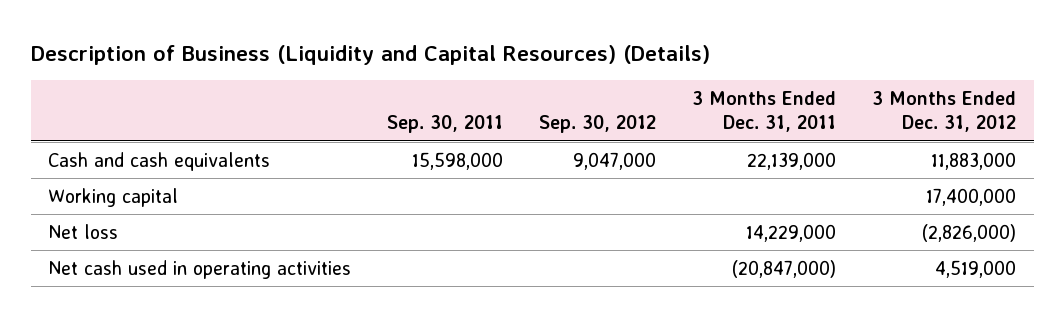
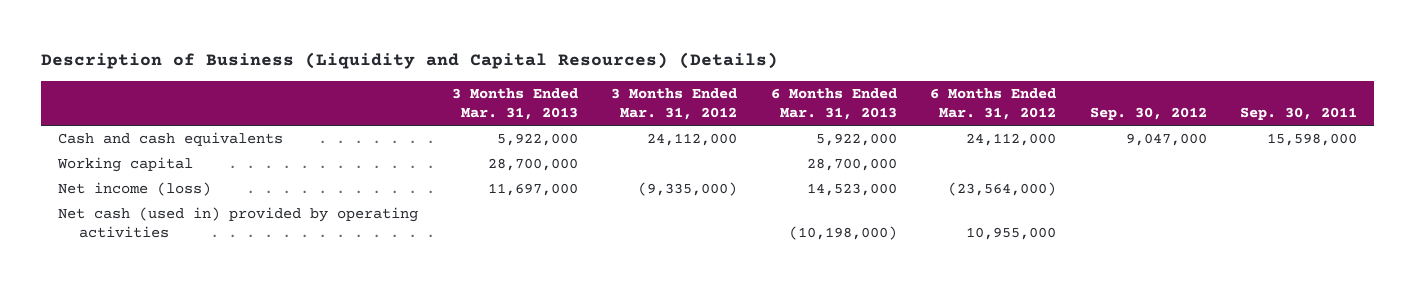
[691,90,836,133] 3 Months Ended Dec. 31, 2011 -> none
[871,90,1016,133] 3 Months Ended Dec. 31, 2012 -> none
none -> [451,88,578,121] 3 Months Ended Mar. 31, 2013
none -> [611,88,738,121] 3 Months Ended Mar. 31, 2012
none -> [770,88,897,121] 6 Months Ended Mar. 31, 2013
none -> [930,88,1057,121] 6 Months Ended Mar. 31, 2012
[48,223,119,239] Net loss -> [58,182,212,197] Net income (loss)
[48,259,352,279] Net cash used in operating activities -> [58,207,419,239] Net cash (used in) provided by operating activities

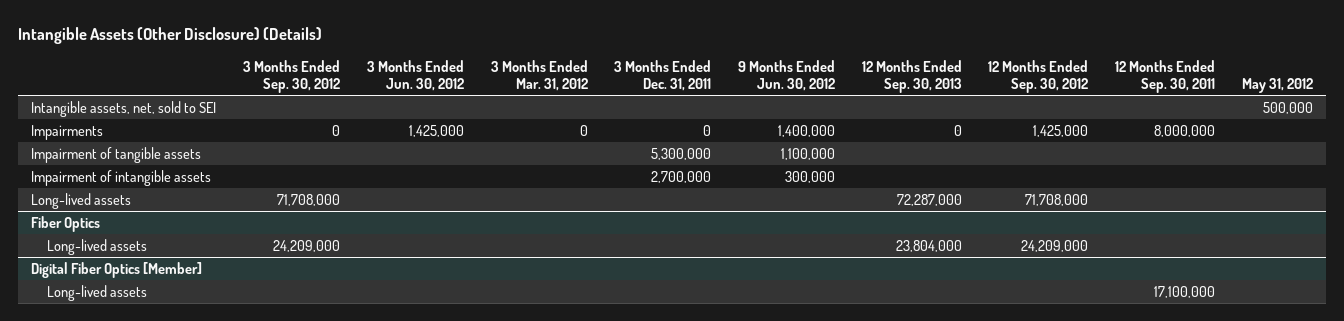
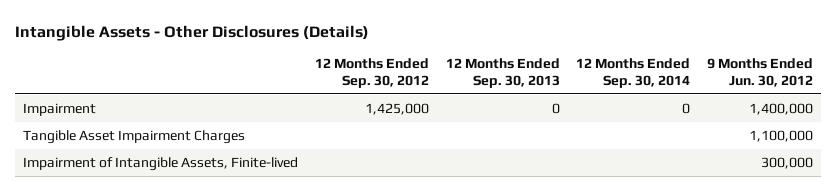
[18,27,323,45] Intangible Assets (Other Disclosure) (Details) -> [15,24,370,41] Intangible Assets - Other Disclosures (Details)
[243,59,341,93] 3 Months Ended Sep. 30, 2012 -> none
[366,59,464,91] 3 Months Ended Jun. 30, 2012 -> none
[490,59,588,91] 3 Months Ended Mar. 31, 2012 -> none
[614,59,712,91] 3 Months Ended Dec. 31, 2011 -> none
[1115,59,1216,93] 12 Months Ended Sep. 30, 2011 -> none
[1241,77,1313,93] May 31, 2012 -> none
none -> [576,58,691,88] 12 Months Ended Sep. 30, 2014
[31,100,217,117] Intangible assets, net, sold to SEI -> none
[31,192,132,209] Long-lived assets -> none
[31,215,101,232] Fiber Optics -> none
[46,238,147,255] Long-lived assets -> none
[31,261,203,278] Digital Fiber Optics [Member] -> none
[46,284,147,301] Long-lived assets -> none
[31,124,104,140] Impairments -> [23,103,97,117] Impairment
[31,146,202,163] Impairment of tangible assets -> [23,130,246,145] Tangible Asset Impairment Charges
[31,169,212,186] Impairment of intangible assets -> [23,157,299,172] Impairment of Intangible Assets, Finite-lived

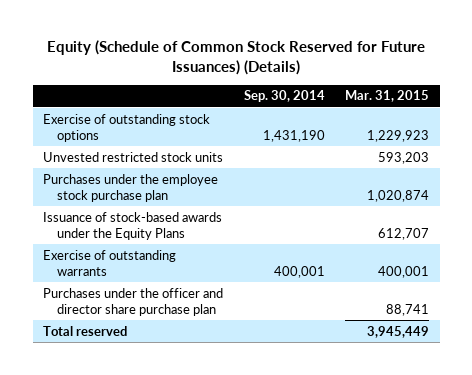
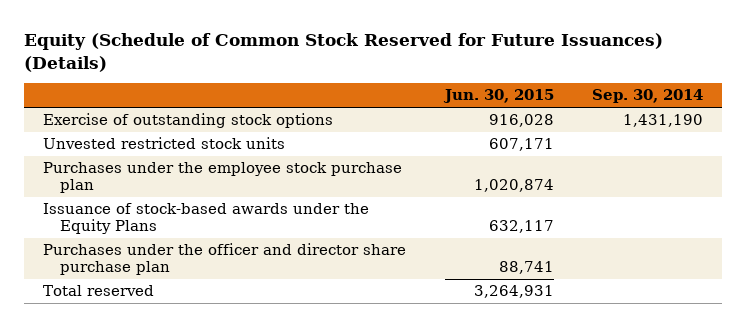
[345,90,430,103] Mar. 31, 2015 -> none
none -> [442,89,554,104] Jun. 30, 2015
[43,249,177,276] Exercise of outstanding warrants -> none

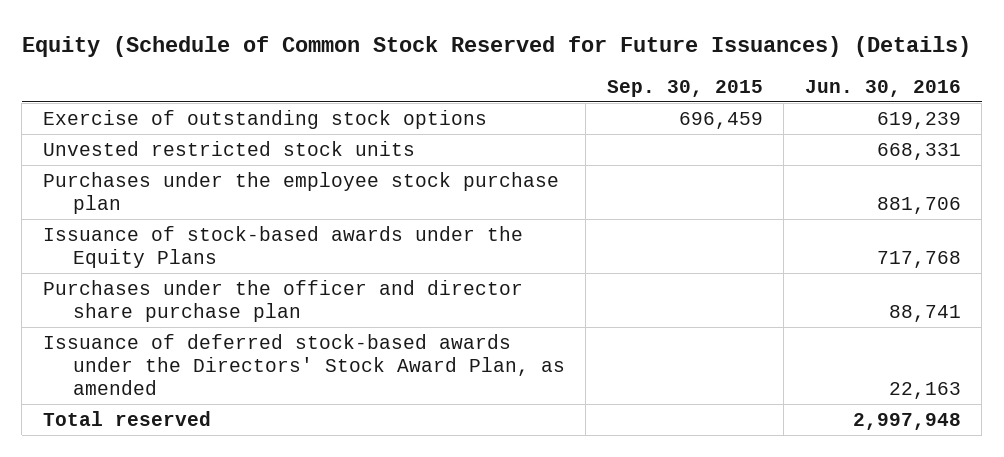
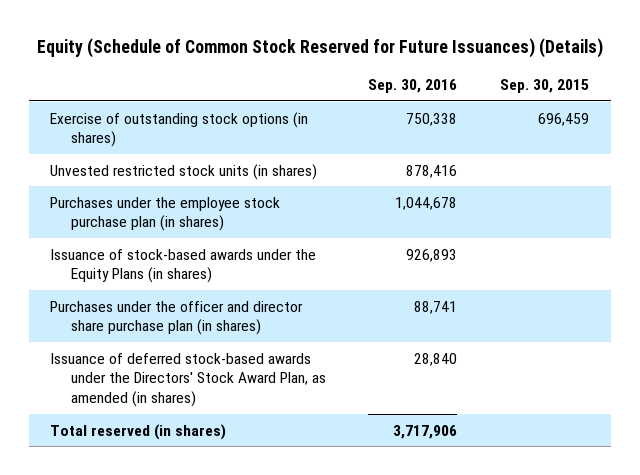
[804,79,961,97] Jun. 30, 2016 -> none
none -> [368,78,458,93] Sep. 30, 2016
[42,109,487,129] Exercise of outstanding stock options -> [50,111,309,148] Exercise of outstanding stock options (in shares)
[42,140,415,156] Unvested restricted stock units -> [50,163,318,180] Unvested restricted stock units (in shares)
[42,171,559,214] Purchases under the employee stock purchase plan -> [50,196,281,232] Purchases under the employee stock purchase plan (in shares)
[42,225,523,268] Issuance of stock-based awards under the Equity Plans -> [50,248,317,284] Issuance of stock-based awards under the Equity Plans (in shares)
[42,279,523,322] Purchases under the officer and director share purchase plan -> [50,300,304,336] Purchases under the officer and director share purchase plan (in shares)
[42,333,565,395] Issuance of deferred stock-based awards under the Directors' Stock Award Plan, as amended -> [50,352,326,408] Issuance of deferred stock-based awards under the Directors' Stock Award Plan, as amended (in shares)
[42,410,211,426] Total reserved -> [50,423,227,440] Total reserved (in shares)

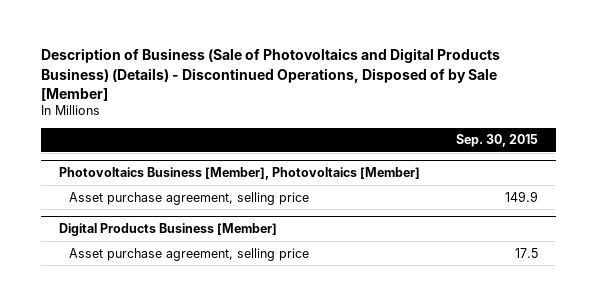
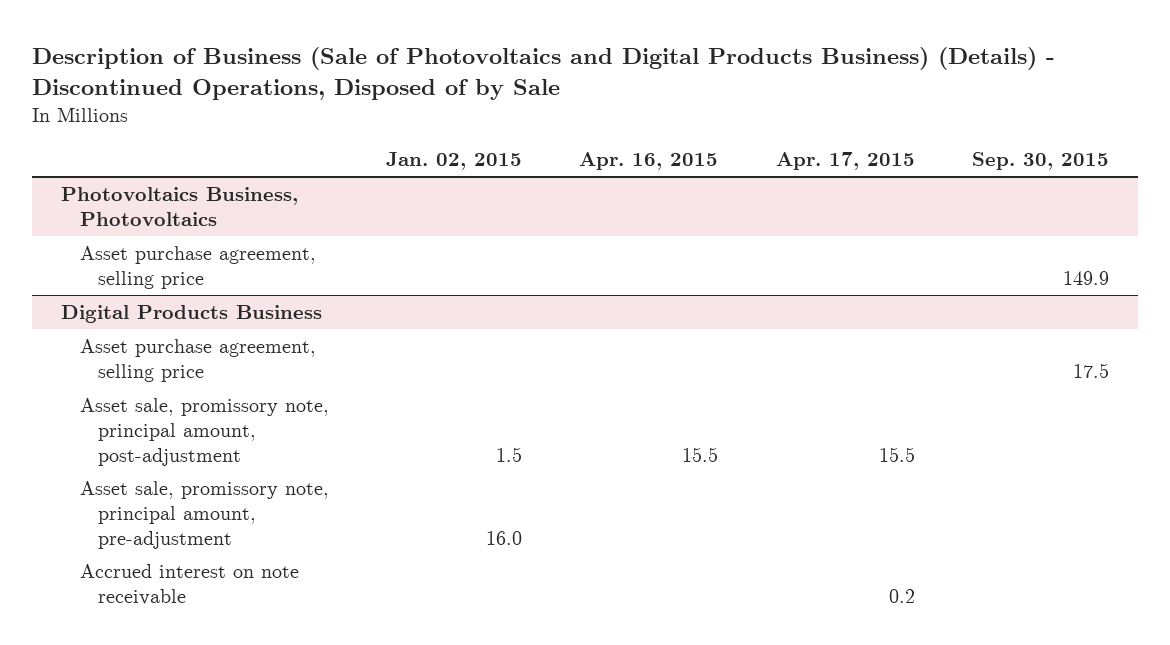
[41,48,501,101] Description of Business (Sale of Photovoltaics and Digital Products Business) (Details) - Discontinued Operations, Disposed of by Sale [Member] -> [32,46,1056,101] Description of Business (Sale of Photovoltaics and Digital Products Business) (Details) - Discontinued Operations, Disposed of by Sale
none -> [385,152,522,171] Jan. 02, 2015
none -> [579,152,719,171] Apr. 16, 2015
none -> [775,152,915,171] Apr. 17, 2015
[59,167,421,181] Photovoltaics Business [Member], Photovoltaics [Member] -> [61,186,299,226] Photovoltaics Business, Photovoltaics
[59,223,278,237] Digital Products Business [Member] -> [61,304,323,323] Digital Products Business
none -> [79,397,329,466] Asset sale, promissory note, principal amount, post-adjustment
none -> [79,480,329,549] Asset sale, promissory note, principal amount, pre-adjustment
none -> [79,563,299,605] Accrued interest on note receivable

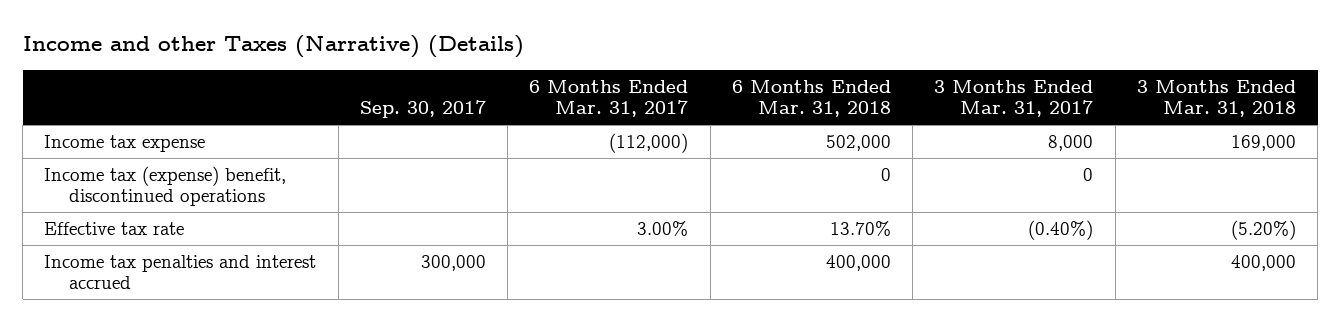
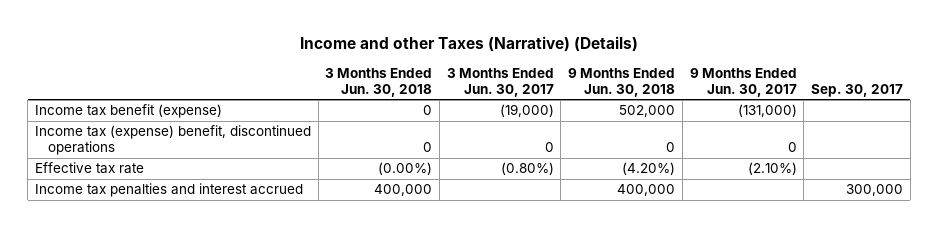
[529,79,689,118] 6 Months Ended Mar. 31, 2017 -> none
[731,79,891,118] 6 Months Ended Mar. 31, 2018 -> none
[934,79,1094,118] 3 Months Ended Mar. 31, 2017 -> none
[1137,79,1297,118] 3 Months Ended Mar. 31, 2018 -> none
none -> [325,67,433,97] 3 Months Ended Jun. 30, 2018
none -> [446,67,554,97] 3 Months Ended Jun. 30, 2017
none -> [568,67,676,97] 9 Months Ended Jun. 30, 2018
none -> [689,67,797,97] 9 Months Ended Jun. 30, 2017
[44,134,206,152] Income tax expense -> [34,104,222,119] Income tax benefit (expense)

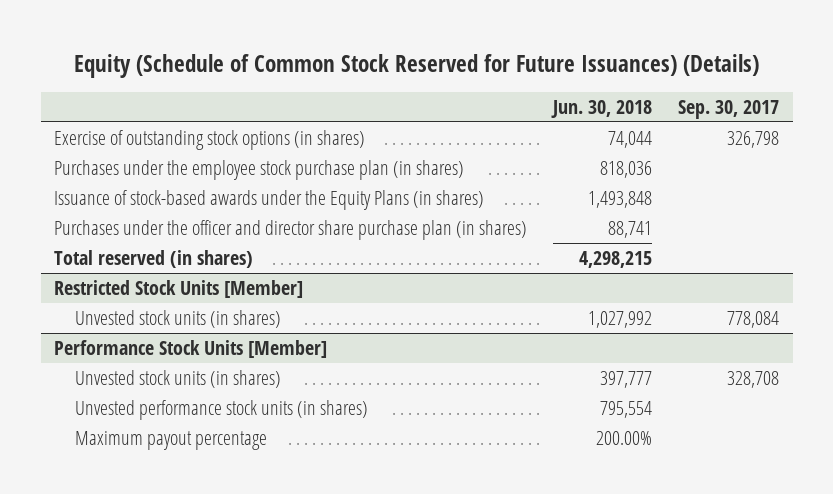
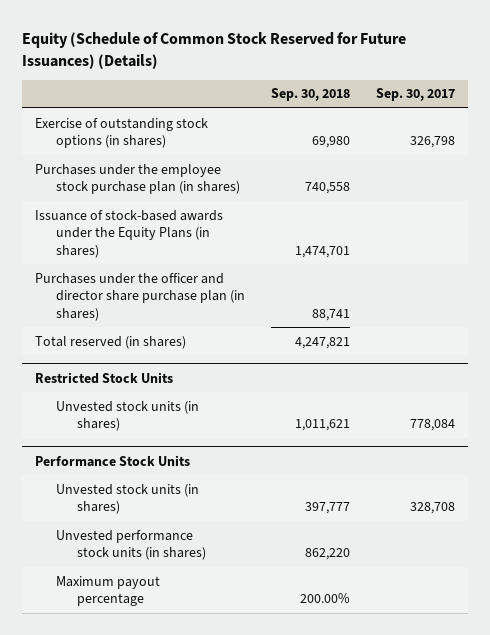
[551,99,653,118] Jun. 30, 2018 -> none
none -> [271,88,351,102] Sep. 30, 2018
[54,280,304,299] Restricted Stock Units [Member] -> [35,371,174,384] Restricted Stock Units
[54,340,328,359] Performance Stock Units [Member] -> [35,454,191,467] Performance Stock Units

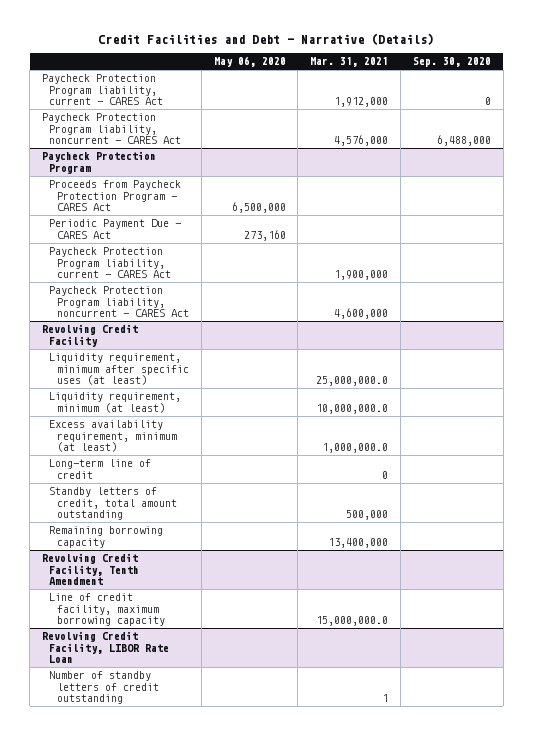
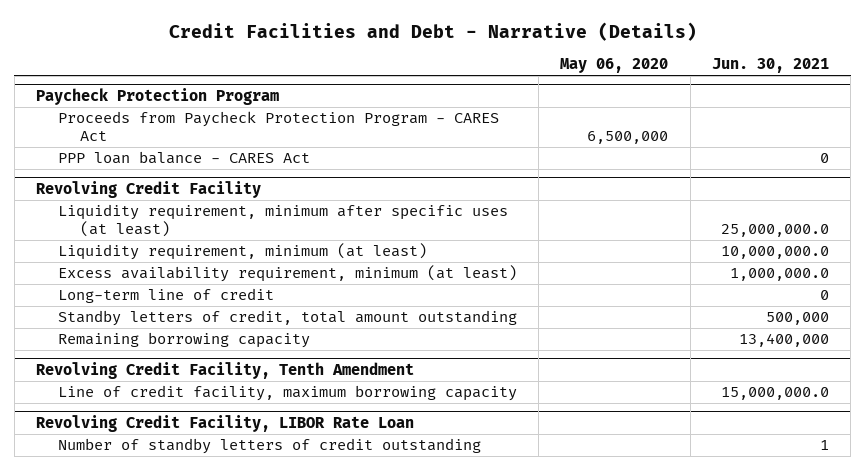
[310,57,389,68] Mar. 31, 2021 -> none
[412,57,491,68] Sep. 30, 2020 -> none
none -> [712,58,830,74] Jun. 30, 2021
[42,74,164,105] Paycheck Protection Program liability, current - CARES Act -> none
[42,113,182,144] Paycheck Protection Program liability, noncurrent - CARES Act -> none
[49,219,182,239] Periodic Payment Due - CARES Act -> none
[49,247,171,278] Paycheck Protection Program liability, current - CARES Act -> none
[49,286,189,317] Paycheck Protection Program liability, noncurrent - CARES Act -> none
none -> [57,151,310,165] PPP loan balance - CARES Act

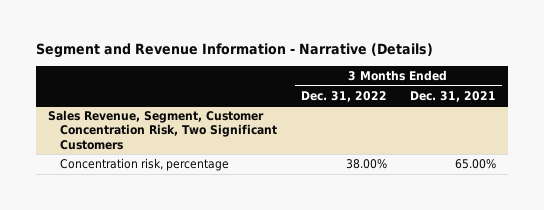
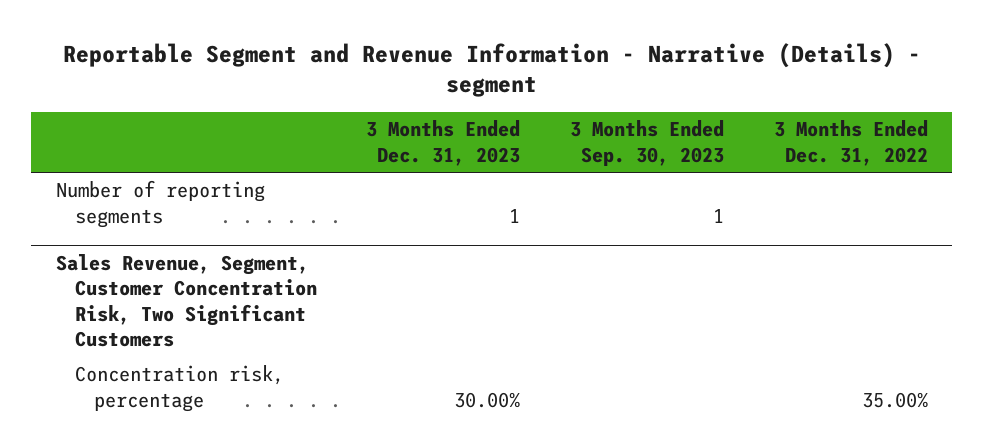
[36,43,434,59] Segment and Revenue Information - Narrative (Details) -> [62,42,921,98] Reportable Segment and Revenue Information - Narrative (Details) - segment
[410,90,497,102] Dec. 31, 2021 -> none
none -> [366,120,521,166] 3 Months Ended Dec. 31, 2023
none -> [569,120,724,166] 3 Months Ended Sep. 30, 2023
none -> [55,180,265,228] Number of reporting segments
[345,158,387,169] 38.00% -> [861,391,928,408] 35.00%

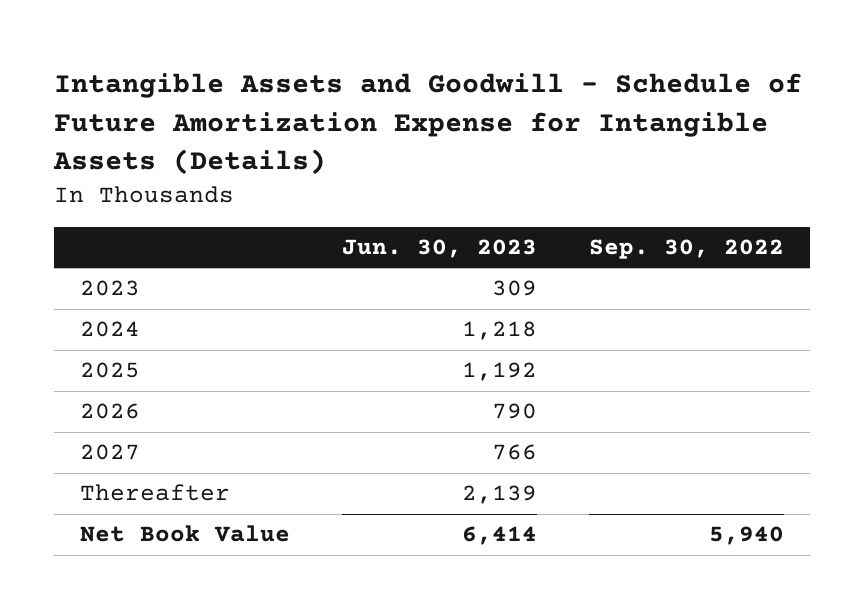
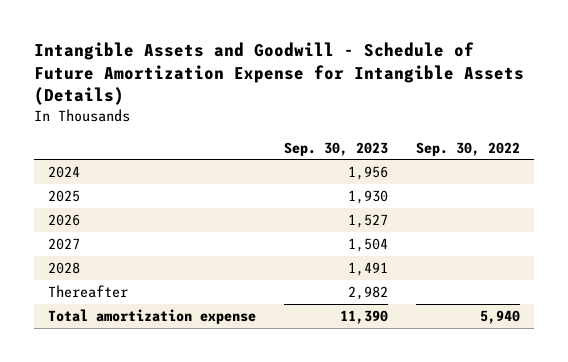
[342,239,538,259] Jun. 30, 2023 -> none
none -> [283,141,388,156] Sep. 30, 2023
[80,280,141,297] 2023 -> none
none -> [47,261,80,274] 2028
[80,525,291,543] Net Book Value -> [47,308,256,324] Total amortization expense

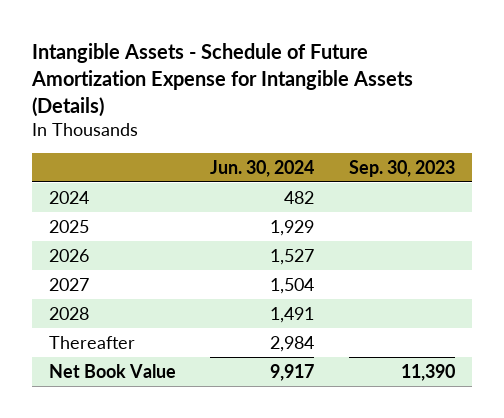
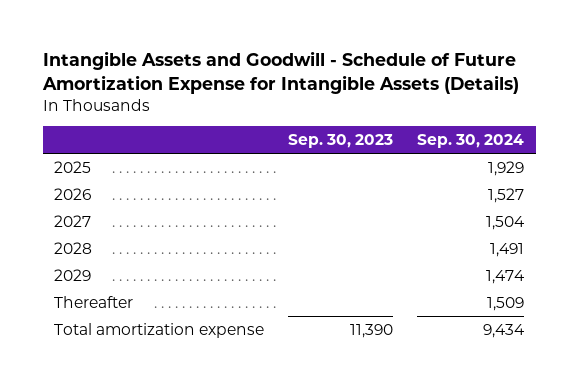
[30,42,413,117] Intangible Assets - Schedule of Future Amortization Expense for Intangible Assets (Details) -> [41,51,519,95] Intangible Assets and Goodwill - Schedule of Future Amortization Expense for Intangible Assets (Details)
[210,159,315,177] Jun. 30, 2024 -> none
none -> [416,134,524,149] Sep. 30, 2024
[49,190,90,204] 2024 -> none
none -> [54,268,92,281] 2029
[49,363,177,378] Net Book Value -> [54,322,265,338] Total amortization expense

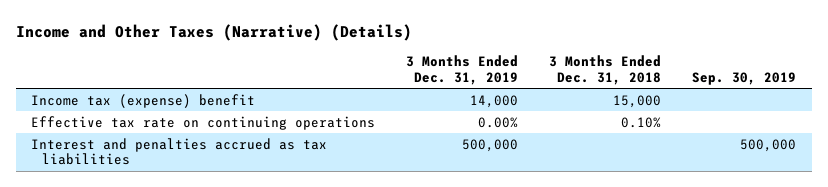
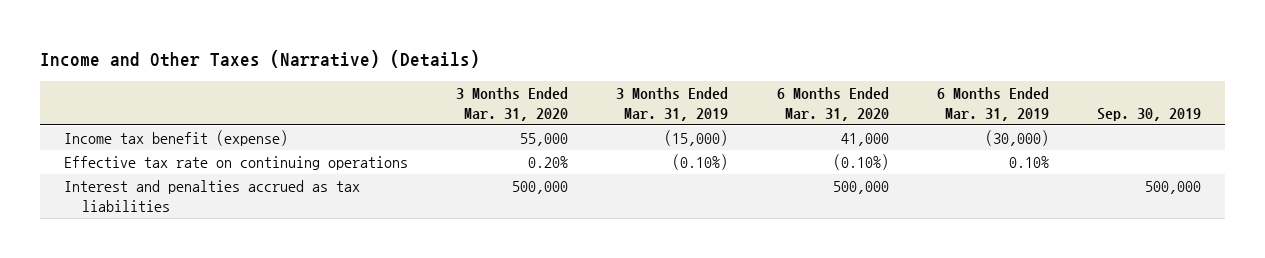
[406,55,519,85] 3 Months Ended Dec. 31, 2019 -> none
[549,55,662,85] 3 Months Ended Dec. 31, 2018 -> none
none -> [456,87,569,121] 3 Months Ended Mar. 31, 2020
none -> [616,87,729,121] 3 Months Ended Mar. 31, 2019
none -> [776,87,889,121] 6 Months Ended Mar. 31, 2020
none -> [936,87,1049,121] 6 Months Ended Mar. 31, 2019
[31,93,256,108] Income tax (expense) benefit -> [63,130,288,147] Income tax benefit (expense)

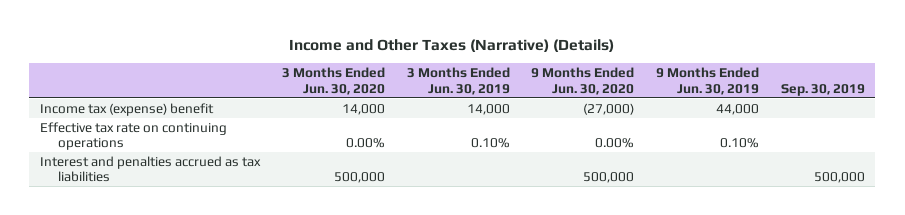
[456,87,569,121] 3 Months Ended Mar. 31, 2020 -> none
[616,87,729,121] 3 Months Ended Mar. 31, 2019 -> none
[776,87,889,121] 6 Months Ended Mar. 31, 2020 -> none
[936,87,1049,121] 6 Months Ended Mar. 31, 2019 -> none
none -> [281,67,385,95] 3 Months Ended Jun. 30, 2020
none -> [406,67,510,95] 3 Months Ended Jun. 30, 2019
none -> [531,67,635,95] 9 Months Ended Jun. 30, 2020
none -> [655,67,759,95] 9 Months Ended Jun. 30, 2019
[63,130,288,147] Income tax benefit (expense) -> [40,102,215,116] Income tax (expense) benefit

